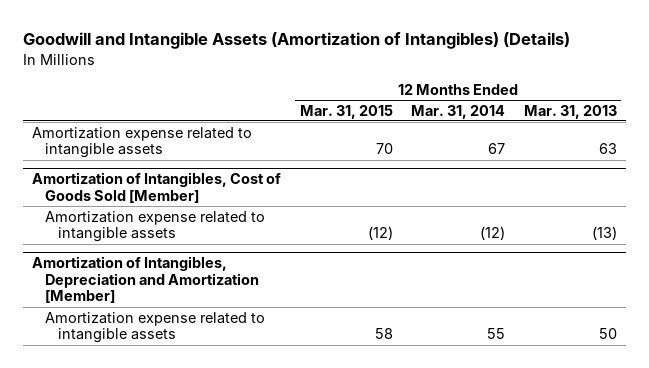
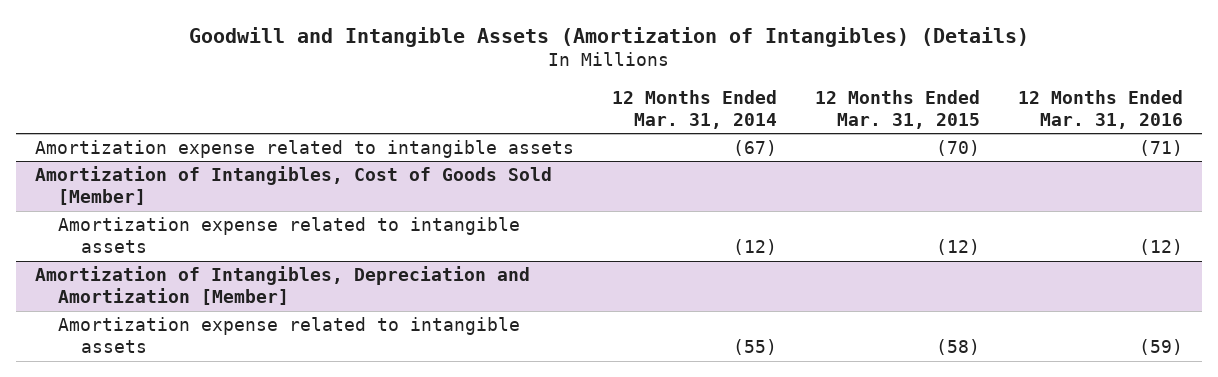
[523,104,617,119] Mar. 31, 2013 -> none
none -> [1018,89,1184,129] 12 Months Ended Mar. 31, 2016
[375,143,393,155] 70 -> [936,140,981,157] (70)
[488,143,506,155] 67 -> [733,140,778,157] (67)
[374,328,393,340] 58 -> [936,339,981,356] (58)
[487,328,506,340] 55 -> [733,339,778,356] (55)

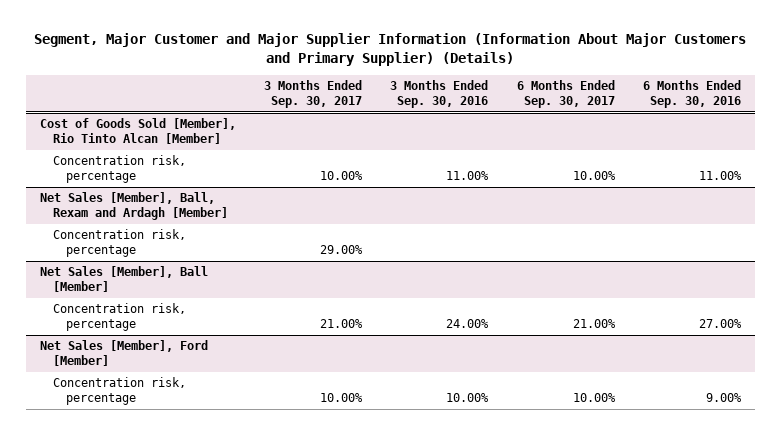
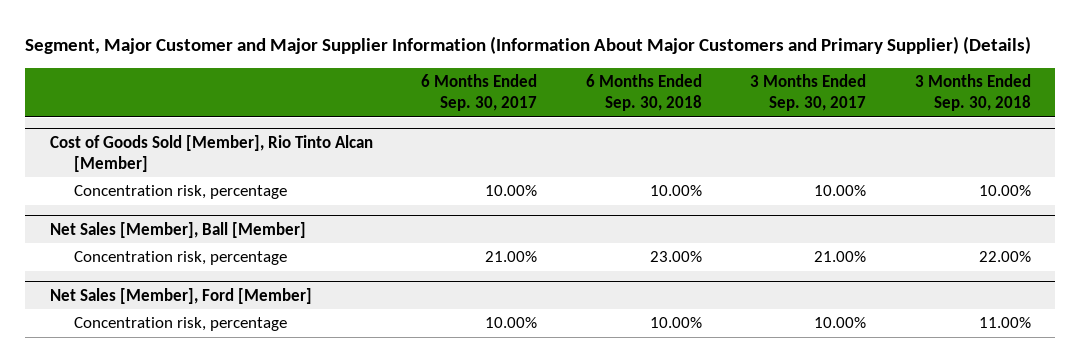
[390,80,489,109] 3 Months Ended Sep. 30, 2016 -> none
[643,80,742,109] 6 Months Ended Sep. 30, 2016 -> none
none -> [585,73,702,112] 6 Months Ended Sep. 30, 2018
none -> [914,73,1031,112] 3 Months Ended Sep. 30, 2018
[39,192,228,221] Net Sales [Member], Ball, Rexam and Ardagh [Member] -> none
[52,229,186,258] Concentration risk, percentage -> none

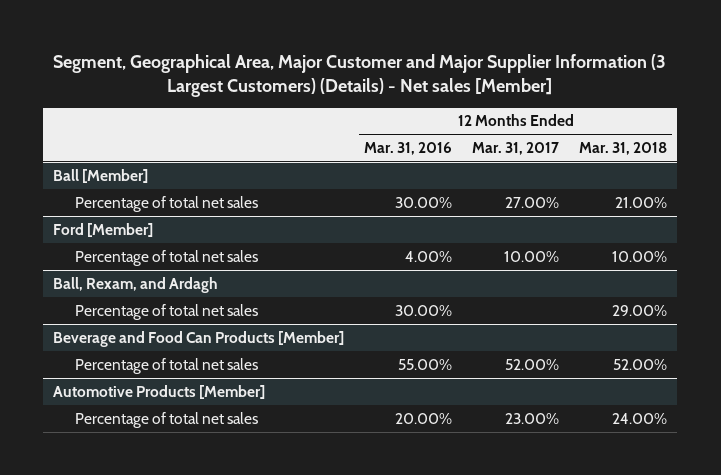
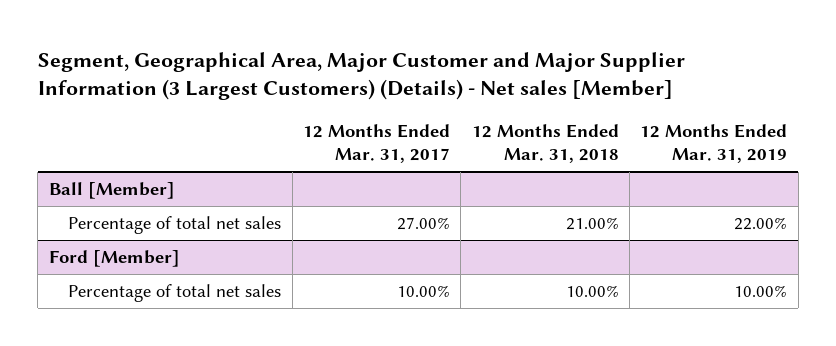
[364,142,453,156] Mar. 31, 2016 -> none
none -> [640,123,788,164] 12 Months Ended Mar. 31, 2019
[53,276,219,293] Ball, Rexam, and Ardagh -> none
[74,303,258,320] Percentage of total net sales -> none
[53,330,345,347] Beverage and Food Can Products [Member] -> none
[74,357,258,374] Percentage of total net sales -> none
[53,384,266,399] Automotive Products [Member] -> none
[74,411,258,428] Percentage of total net sales -> none

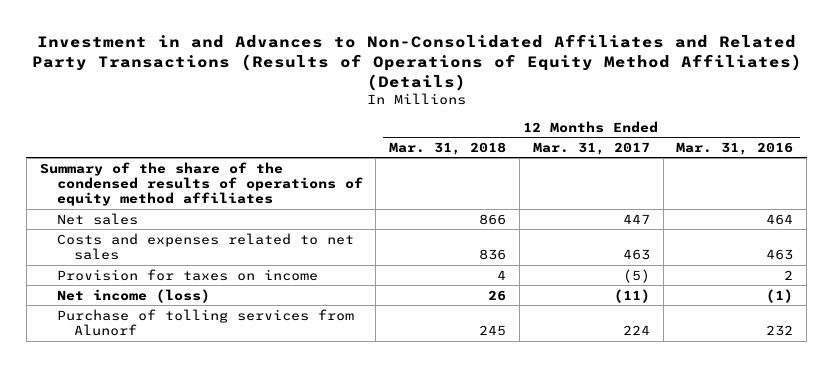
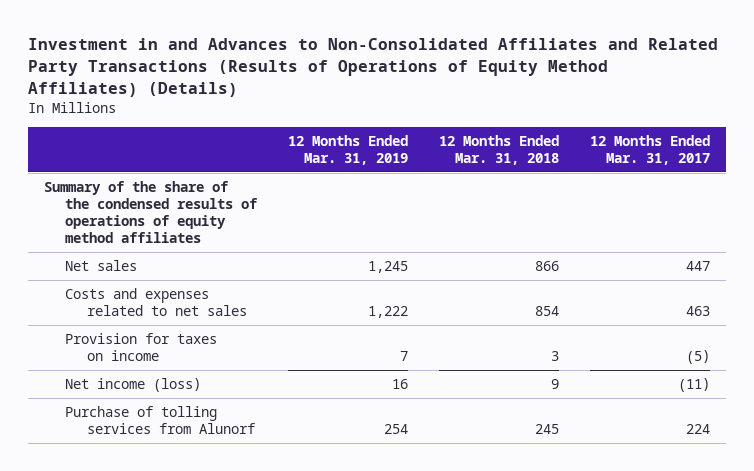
[676,141,794,155] Mar. 31, 2016 -> none
none -> [288,134,409,165] 12 Months Ended Mar. 31, 2019
[479,248,507,260] 836 -> [535,305,560,316] 854
[497,269,507,280] 4 -> [551,350,560,361] 3
[488,289,507,301] 26 -> [551,379,560,390] 9

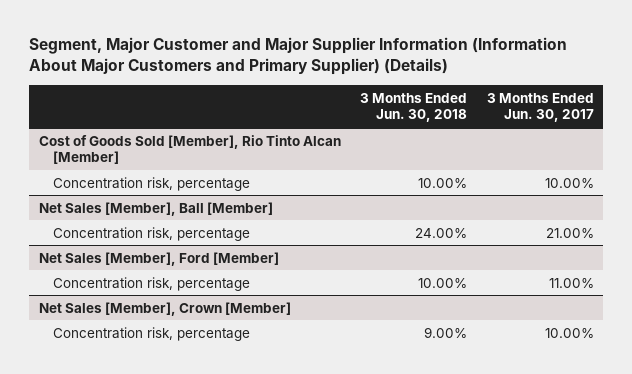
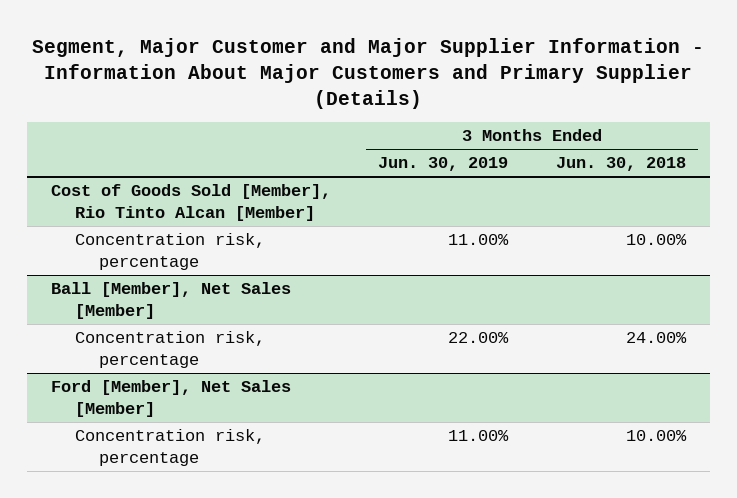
[28,37,567,76] Segment, Major Customer and Major Supplier Information (Information About Major Customers and Primary Supplier) (Details) -> [32,37,705,110] Segment, Major Customer and Major Supplier Information - Information About Major Customers and Primary Supplier (Details)
[486,92,594,123] 3 Months Ended Jun. 30, 2017 -> none
none -> [378,157,509,172] Jun. 30, 2019
[38,201,273,216] Net Sales [Member], Ball [Member] -> [50,282,291,319] Ball [Member], Net Sales [Member]
[38,251,279,266] Net Sales [Member], Ford [Member] -> [50,380,291,417] Ford [Member], Net Sales [Member]
[38,301,291,316] Net Sales [Member], Crown [Member] -> none
[52,326,250,341] Concentration risk, percentage -> none

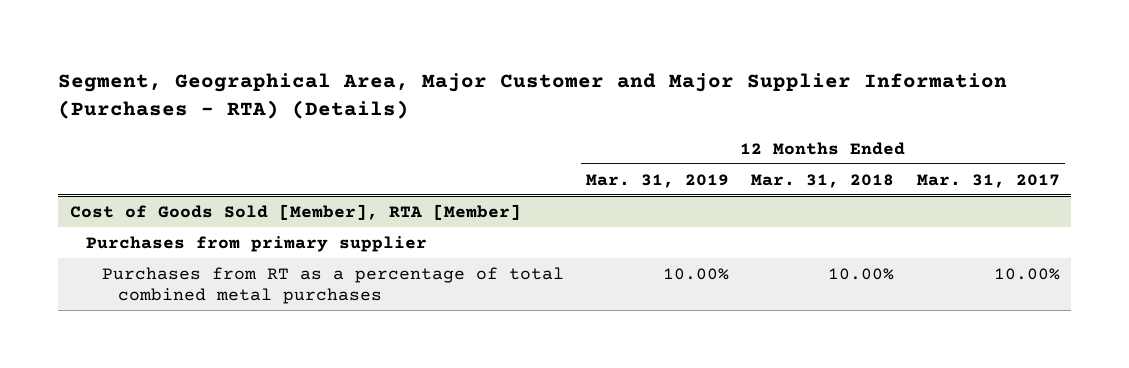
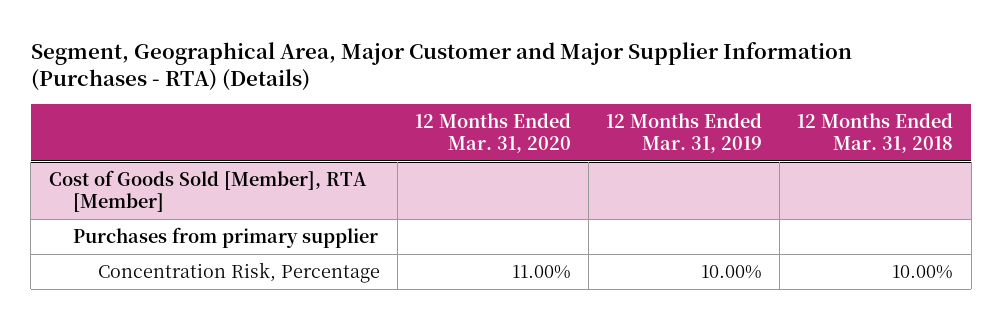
[916,173,1060,188] Mar. 31, 2017 -> none
none -> [415,113,572,153] 12 Months Ended Mar. 31, 2020
[101,266,564,305] Purchases from RT as a percentage of total combined metal purchases -> [98,262,381,284] Concentration Risk, Percentage

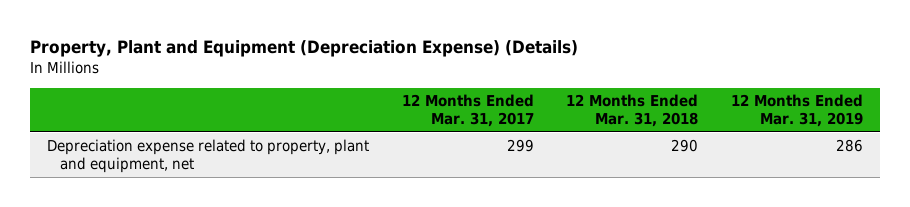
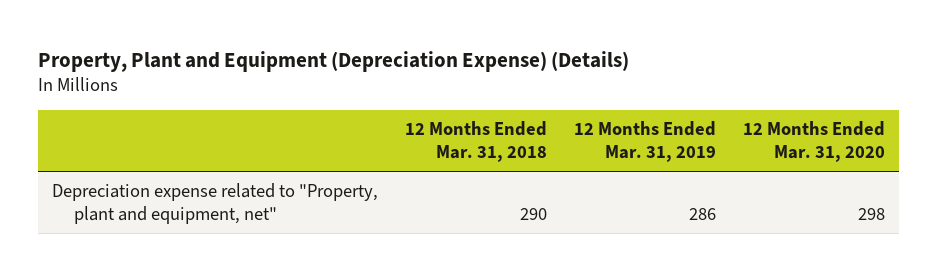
[401,93,534,128] 12 Months Ended Mar. 31, 2017 -> none
none -> [743,120,886,163] 12 Months Ended Mar. 31, 2020
[46,139,369,174] Depreciation expense related to property, plant and equipment, net -> [51,182,378,225] Depreciation expense related to "Property, plant and equipment, net"

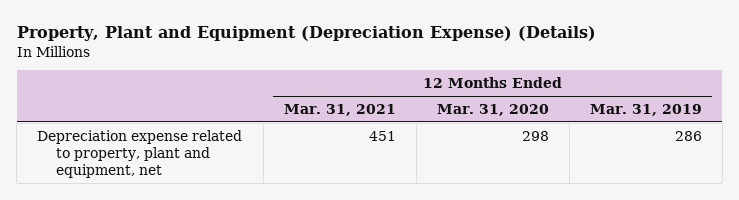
[405,120,548,163] 12 Months Ended Mar. 31, 2018 -> none
none -> [283,103,396,116] Mar. 31, 2021
[51,182,378,225] Depreciation expense related to "Property, plant and equipment, net" -> [37,129,243,178] Depreciation expense related to property, plant and equipment, net

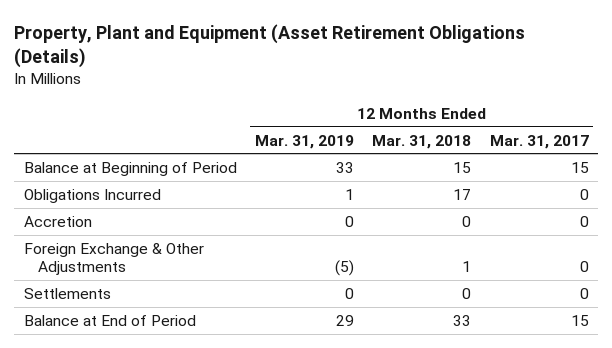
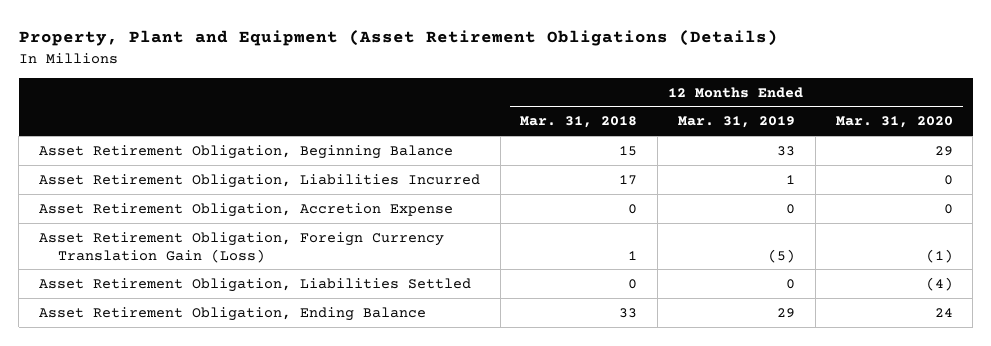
[489,134,589,149] Mar. 31, 2017 -> none
none -> [835,116,953,129] Mar. 31, 2020
[23,161,237,176] Balance at Beginning of Period -> [38,144,453,159] Asset Retirement Obligation, Beginning Balance
[23,188,161,203] Obligations Incurred -> [38,173,480,188] Asset Retirement Obligation, Liabilities Incurred
[23,215,92,227] Accretion -> [38,202,453,217] Asset Retirement Obligation, Accretion Expense
[23,242,204,276] Foreign Exchange & Other Adjustments -> [38,231,444,263] Asset Retirement Obligation, Foreign Currency Translation Gain (Loss)
[23,287,111,299] Settlements -> [38,277,471,292] Asset Retirement Obligation, Liabilities Settled
[23,314,196,326] Balance at End of Period -> [38,306,426,321] Asset Retirement Obligation, Ending Balance

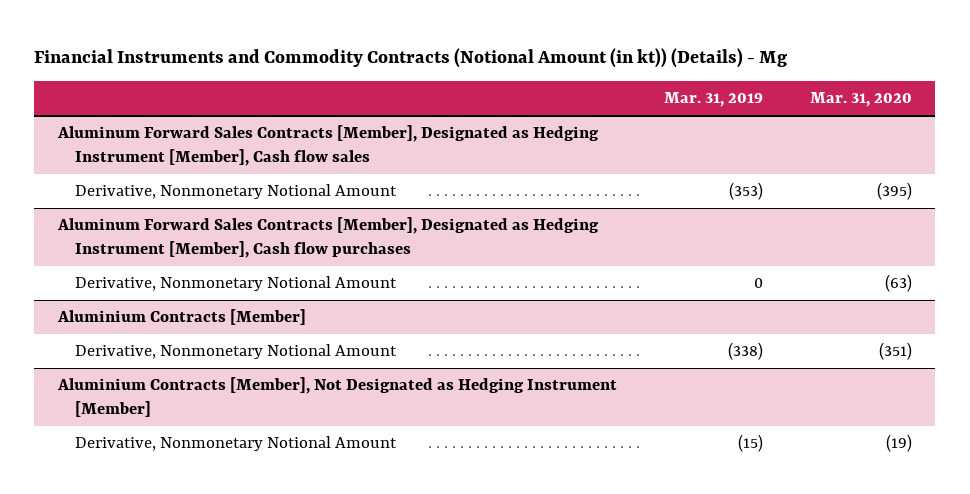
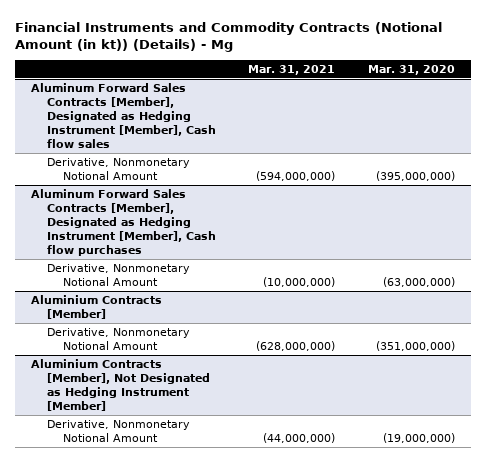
[663,92,763,108] Mar. 31, 2019 -> none
none -> [248,64,336,75] Mar. 31, 2021
[876,182,912,201] (395) -> [375,171,455,182] (395,000,000)
[884,274,912,293] (63) -> [382,277,455,288] (63,000,000)
[878,342,912,361] (351) -> [375,341,455,352] (351,000,000)
[885,434,912,453] (19) -> [382,433,455,444] (19,000,000)

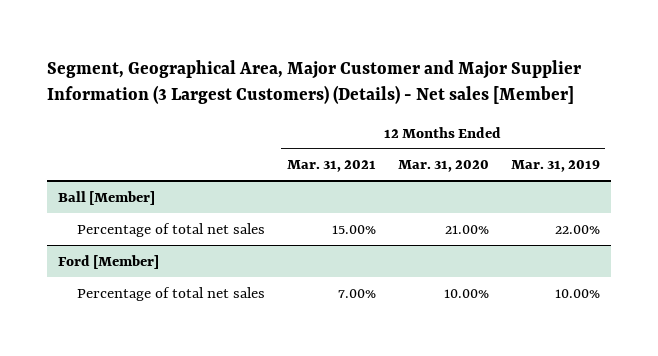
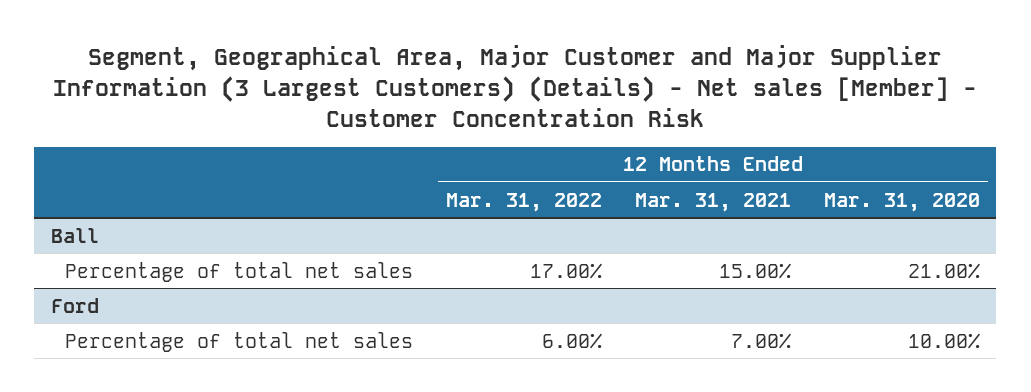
[47,59,582,104] Segment, Geographical Area, Major Customer and Major Supplier Information (3 Largest Customers) (Details) - Net sales [Member] -> [53,45,978,127] Segment, Geographical Area, Major Customer and Major Supplier Information (3 Largest Customers) (Details) - Net sales [Member] - Customer Concentration Risk
[510,160,600,173] Mar. 31, 2019 -> none
none -> [446,192,603,212] Mar. 31, 2022
[58,190,156,205] Ball [Member] -> [50,227,99,243] Ball
[58,254,160,269] Ford [Member] -> [50,297,99,313] Ford

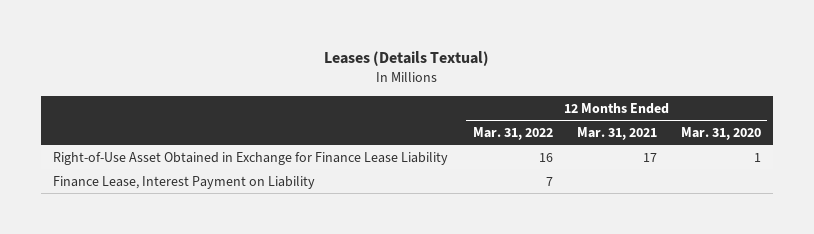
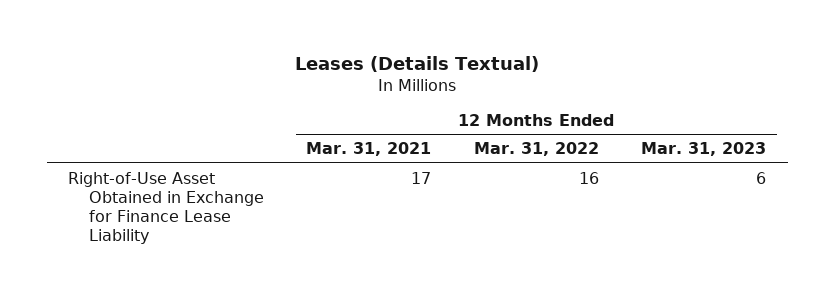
[681,126,762,140] Mar. 31, 2020 -> none
none -> [641,142,767,157] Mar. 31, 2023
[53,175,316,189] Finance Lease, Interest Payment on Liability -> none

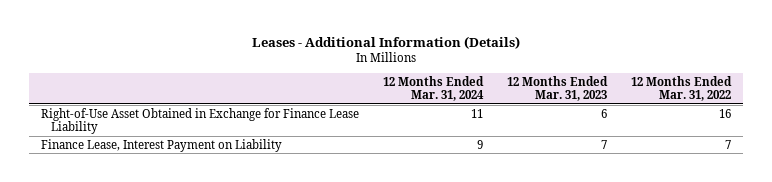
[295,56,540,73] Leases (Details Textual) -> [252,35,521,49] Leases - Additional Information (Details)
[306,142,432,157] Mar. 31, 2021 -> none
none -> [383,76,485,102] 12 Months Ended Mar. 31, 2024
none -> [41,138,283,152] Finance Lease, Interest Payment on Liability

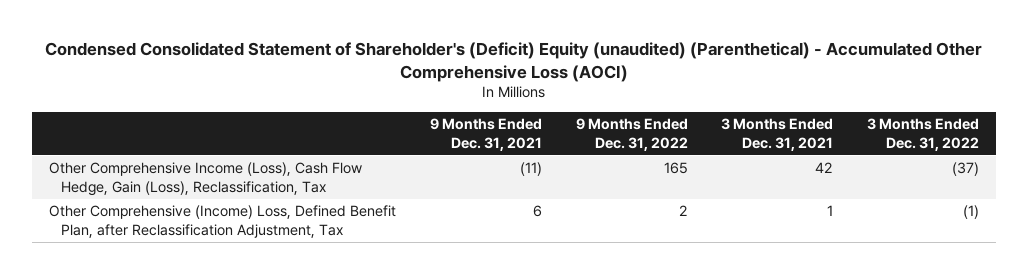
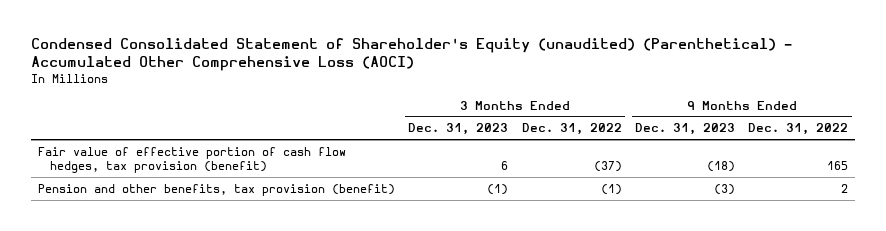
[45,41,983,82] Condensed Consolidated Statement of Shareholder's (Deficit) Equity (unaudited) (Parenthetical) - Accumulated Other Comprehensive Loss (AOCI) -> [31,38,793,71] Condensed Consolidated Statement of Shareholder's Equity (unaudited) (Parenthetical) - Accumulated Other Comprehensive Loss (AOCI)
[429,118,542,151] 9 Months Ended Dec. 31, 2021 -> none
[721,118,834,151] 3 Months Ended Dec. 31, 2021 -> none
none -> [408,123,509,136] Dec. 31, 2023
none -> [635,123,736,136] Dec. 31, 2023
[49,162,363,196] Other Comprehensive Income (Loss), Cash Flow Hedge, Gain (Loss), Reclassification, Tax -> [37,146,346,174] Fair value of effective portion of cash flow hedges, tax provision (benefit)
[49,205,397,238] Other Comprehensive (Income) Loss, Defined Benefit Plan, after Reclassification Adjustment, Tax -> [37,183,395,196] Pension and other benefits, tax provision (benefit)

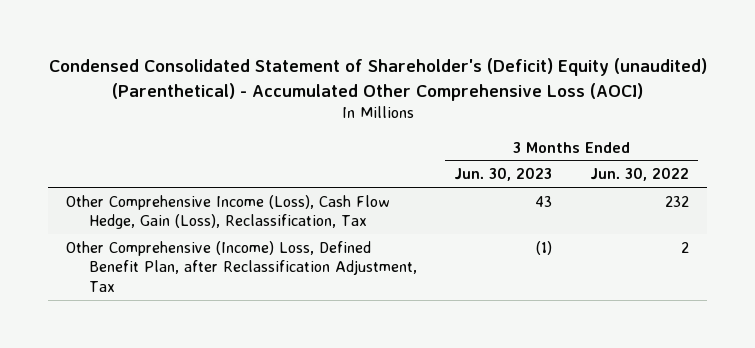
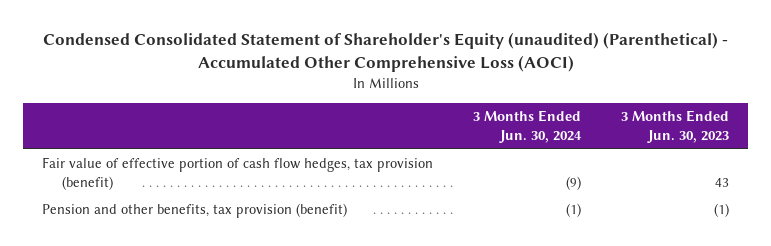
[48,58,707,101] Condensed Consolidated Statement of Shareholder's (Deficit) Equity (unaudited) (Parenthetical) - Accumulated Other Comprehensive Loss (AOCI) -> [42,32,728,73] Condensed Consolidated Statement of Shareholder's Equity (unaudited) (Parenthetical) - Accumulated Other Comprehensive Loss (AOCI)
[589,167,689,182] Jun. 30, 2022 -> none
none -> [473,110,583,143] 3 Months Ended Jun. 30, 2024
[66,194,391,230] Other Comprehensive Income (Loss), Cash Flow Hedge, Gain (Loss), Reclassification, Tax -> [42,157,434,191] Fair value of effective portion of cash flow hedges, tax provision (benefit)
[66,240,418,292] Other Comprehensive (Income) Loss, Defined Benefit Plan, after Reclassification Adjustment, Tax -> [42,203,348,219] Pension and other benefits, tax provision (benefit)

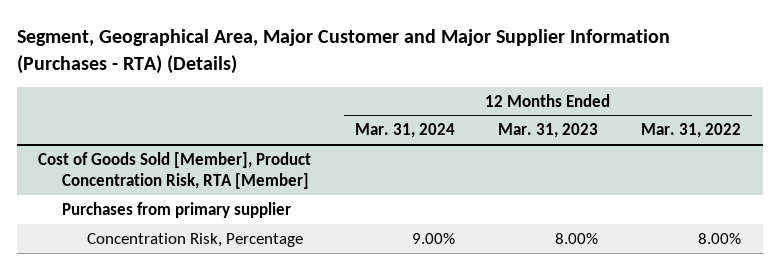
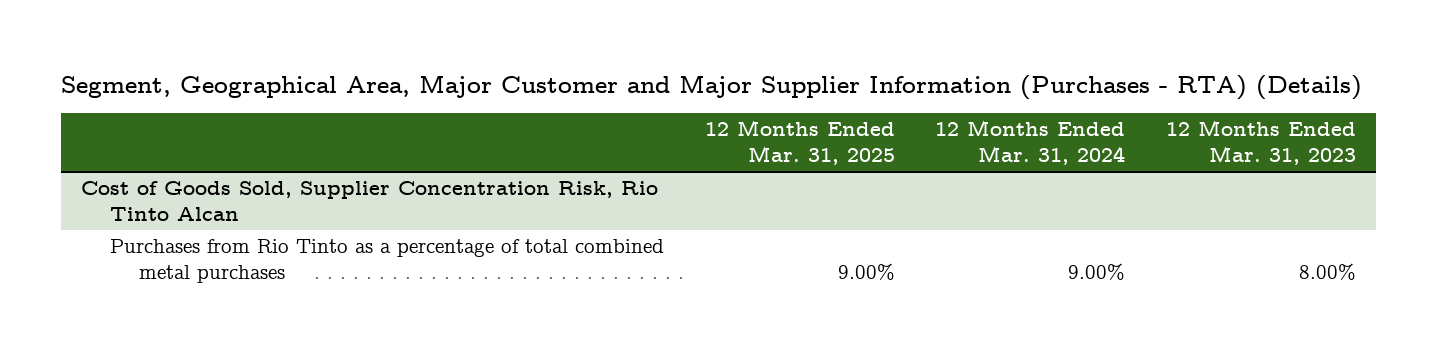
[641,123,742,139] Mar. 31, 2022 -> none
none -> [704,120,895,166] 12 Months Ended Mar. 31, 2025
[38,151,312,190] Cost of Goods Sold [Member], Product Concentration Risk, RTA [Member] -> none
[62,201,292,218] Purchases from primary supplier -> none
none -> [81,180,659,222] Cost of Goods Sold, Supplier Concentration Risk, Rio Tinto Alcan
[86,232,303,247] Concentration Risk, Percentage -> [109,238,664,284] Purchases from Rio Tinto as a percentage of total combined metal purchases

